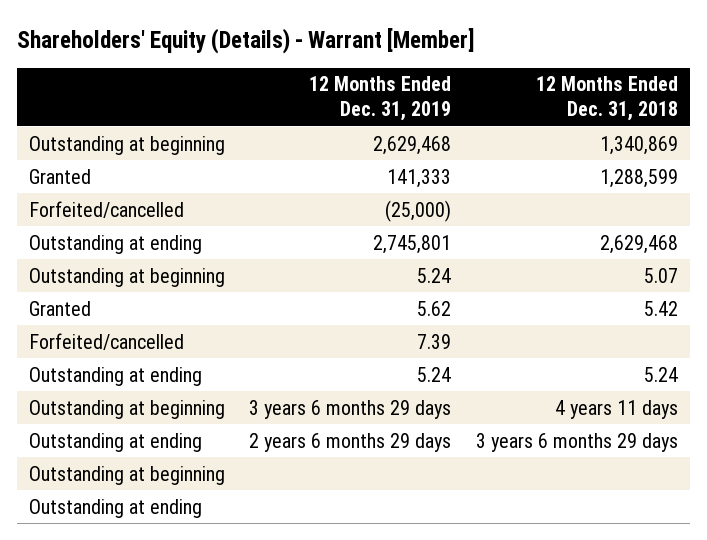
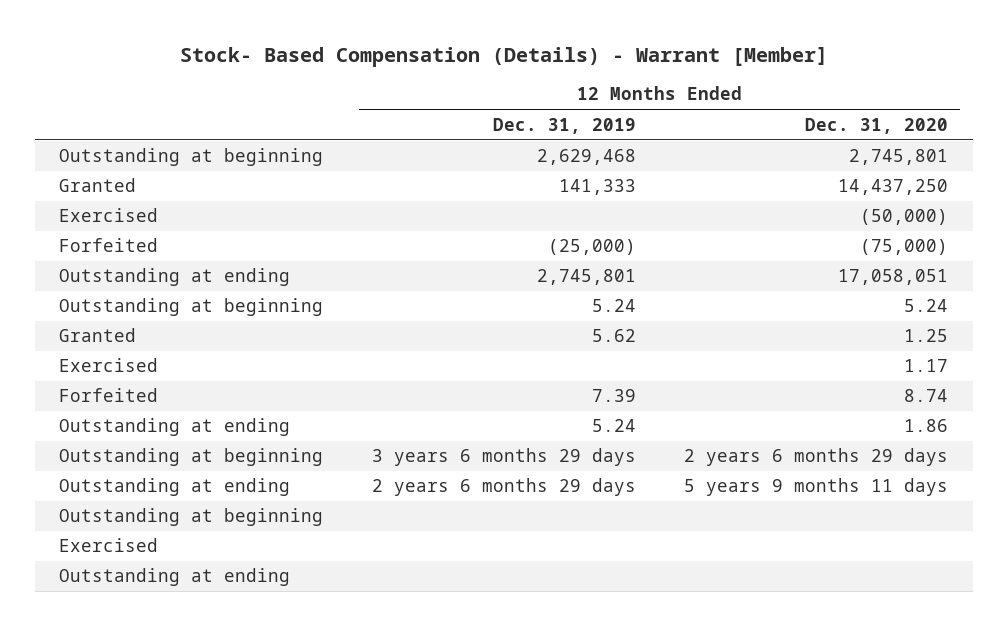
[16,27,475,54] Shareholders' Equity (Details) - Warrant [Member] -> [179,46,828,67] Stock- Based Compensation (Details) - Warrant [Member]
[535,76,678,122] 12 Months Ended Dec. 31, 2018 -> none
none -> [805,117,949,134] Dec. 31, 2020
none -> [59,208,159,223] Exercised
[28,200,184,218] Forfeited/cancelled -> [59,238,159,253] Forfeited
none -> [59,358,159,373] Exercised
[28,332,184,350] Forfeited/cancelled -> [59,388,159,403] Forfeited
none -> [59,538,159,553] Exercised

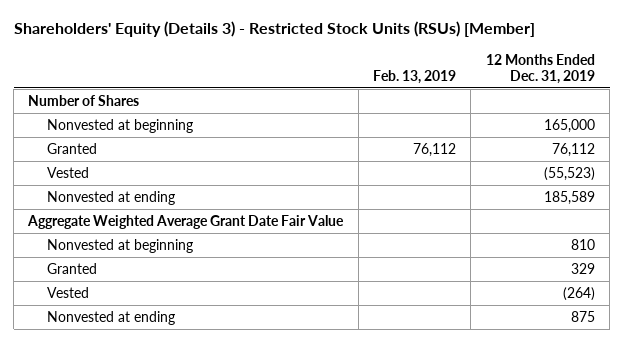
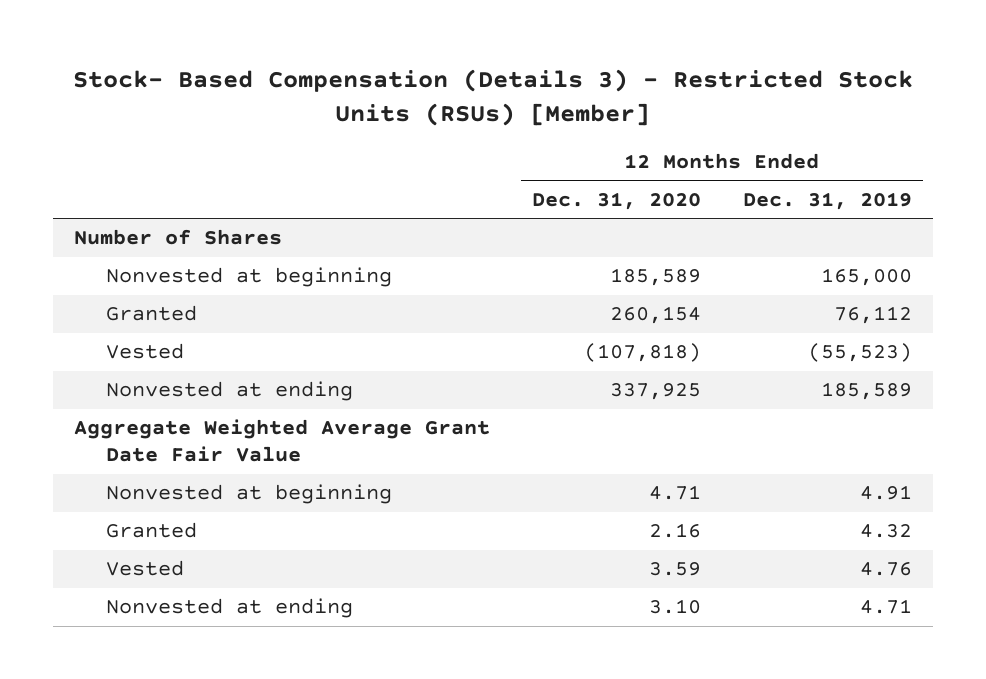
[13,21,535,38] Shareholders' Equity (Details 3) - Restricted Stock Units (RSUs) [Member] -> [73,68,914,127] Stock- Based Compensation (Details 3) - Restricted Stock Units (RSUs) [Member]
[373,69,457,84] Feb. 13, 2019 -> none
none -> [532,191,702,210] Dec. 31, 2020
[570,238,595,250] 810 -> [860,485,913,501] 4.91
[570,262,595,274] 329 -> [860,524,913,539] 4.32
[562,286,595,301] (264) -> [860,562,913,577] 4.76
[570,310,595,322] 875 -> [860,599,913,615] 4.71

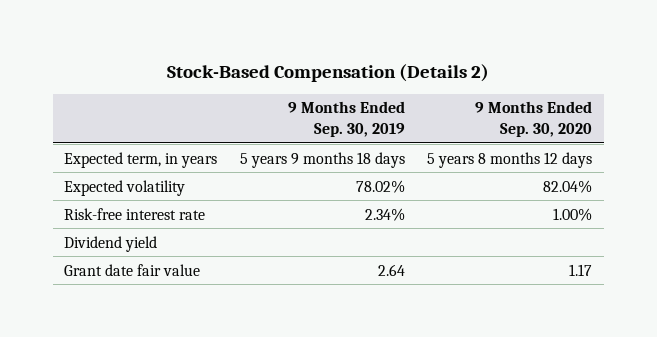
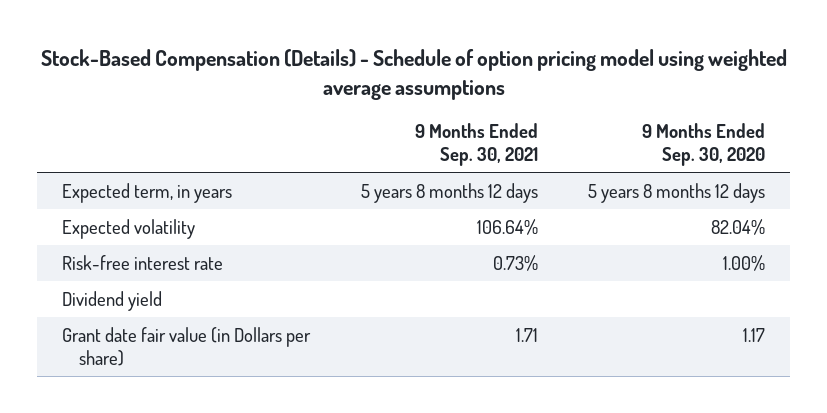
[167,63,490,82] Stock-Based Compensation (Details 2) -> [40,48,787,100] Stock-Based Compensation (Details) - Schedule of option pricing model using weighted average assumptions
[287,101,405,138] 9 Months Ended Sep. 30, 2019 -> none
none -> [414,123,538,166] 9 Months Ended Sep. 30, 2021
[64,263,201,276] Grant date fair value -> [62,326,312,366] Grant date fair value (in Dollars per share)

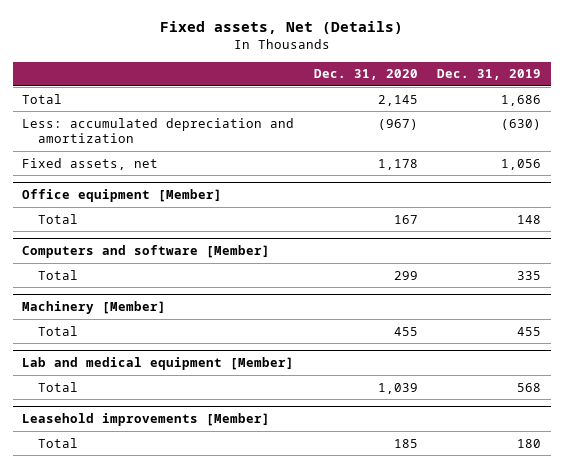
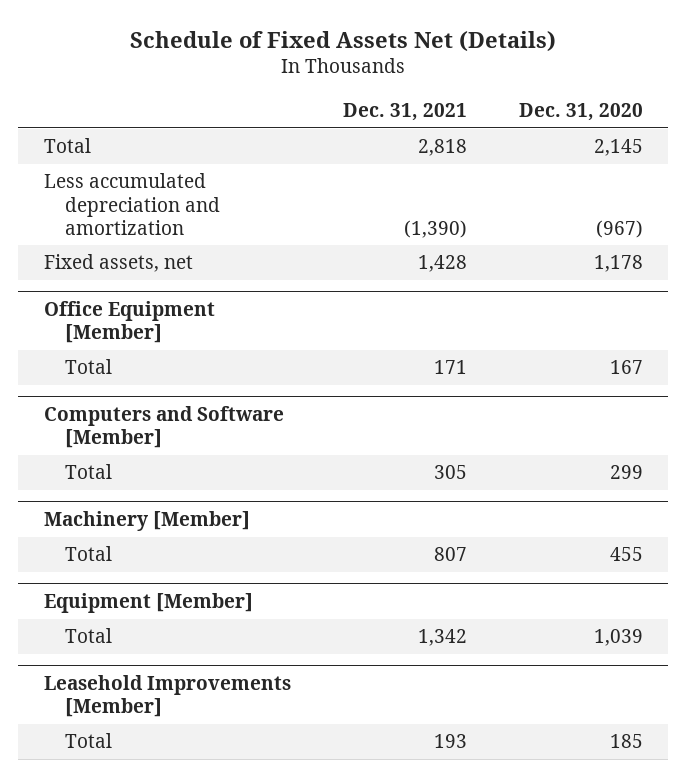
[159,21,403,35] Fixed assets, Net (Details) -> [130,30,557,52] Schedule of Fixed Assets Net (Details)
[437,69,542,81] Dec. 31, 2019 -> none
none -> [342,102,467,121] Dec. 31, 2021
[22,117,295,144] Less: accumulated depreciation and amortization -> [43,173,221,235] Less accumulated depreciation and amortization
[22,189,223,203] Office equipment [Member] -> [43,301,215,344] Office Equipment [Member]
[22,245,271,259] Computers and software [Member] -> [43,406,284,449] Computers and Software [Member]
[22,357,295,371] Lab and medical equipment [Member] -> [43,593,253,614] Equipment [Member]
[22,413,271,427] Leasehold improvements [Member] -> [43,675,291,718] Leasehold Improvements [Member]

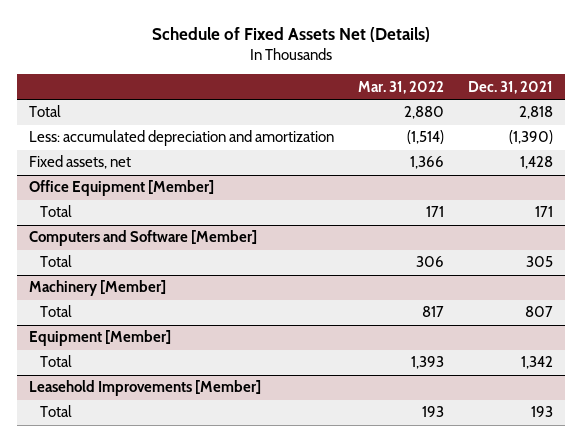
[518,102,643,121] Dec. 31, 2020 -> none
none -> [358,80,445,94] Mar. 31, 2022
[43,173,221,235] Less accumulated depreciation and amortization -> [28,130,334,147] Less: accumulated depreciation and amortization

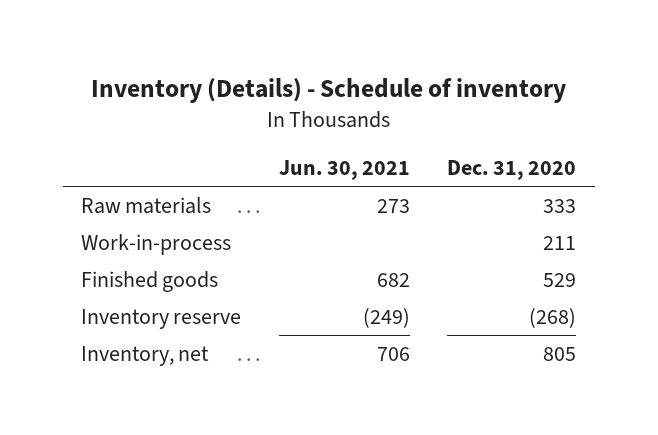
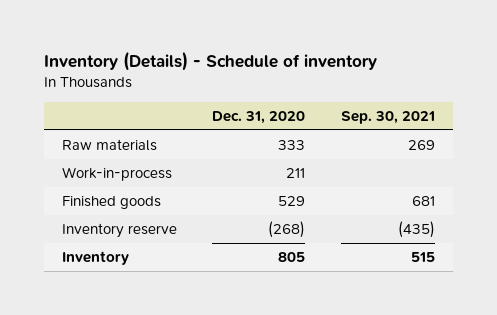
[278,159,410,180] Jun. 30, 2021 -> none
none -> [340,110,435,124] Sep. 30, 2021
[81,345,210,366] Inventory, net -> [61,251,129,266] Inventory

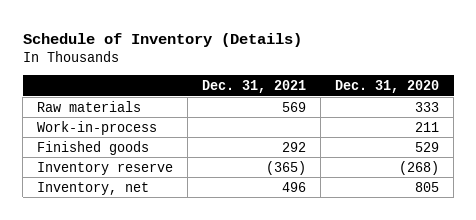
[43,50,377,71] Inventory (Details) - Schedule of inventory -> [22,32,302,47] Schedule of Inventory (Details)
[340,110,435,124] Sep. 30, 2021 -> none
none -> [202,79,307,93] Dec. 31, 2021
[61,251,129,266] Inventory -> [37,181,150,195] Inventory, net

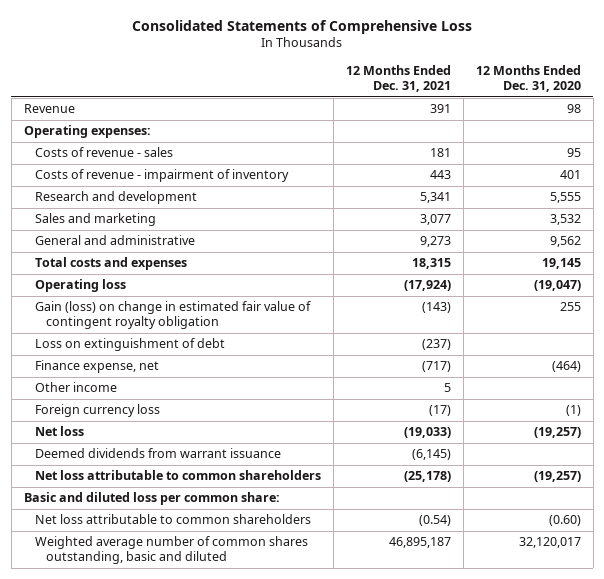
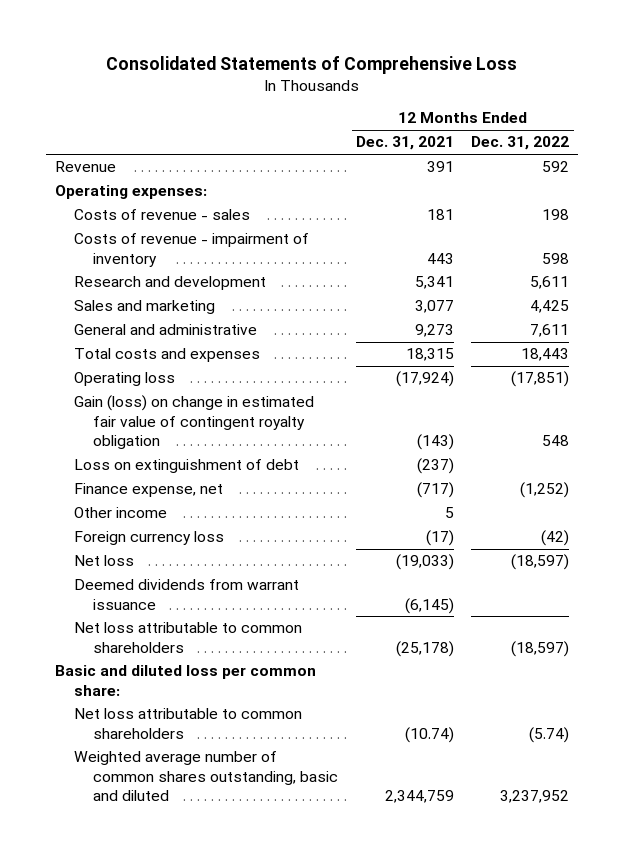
[475,65,581,92] 12 Months Ended Dec. 31, 2020 -> none
none -> [471,136,570,151] Dec. 31, 2022
[418,515,451,527] (0.54) -> [404,726,454,743] (10.74)
[388,537,451,549] 46,895,187 -> [384,790,454,804] 2,344,759

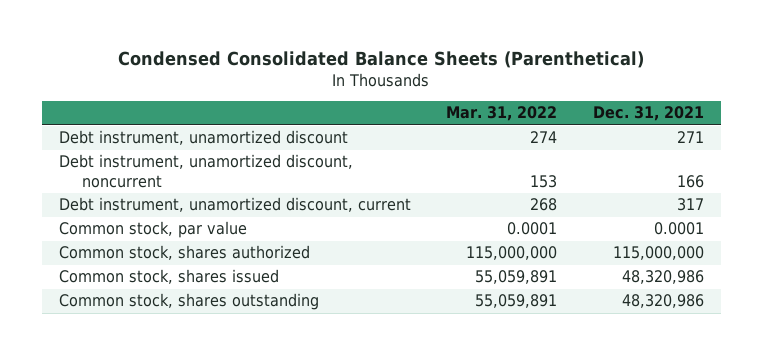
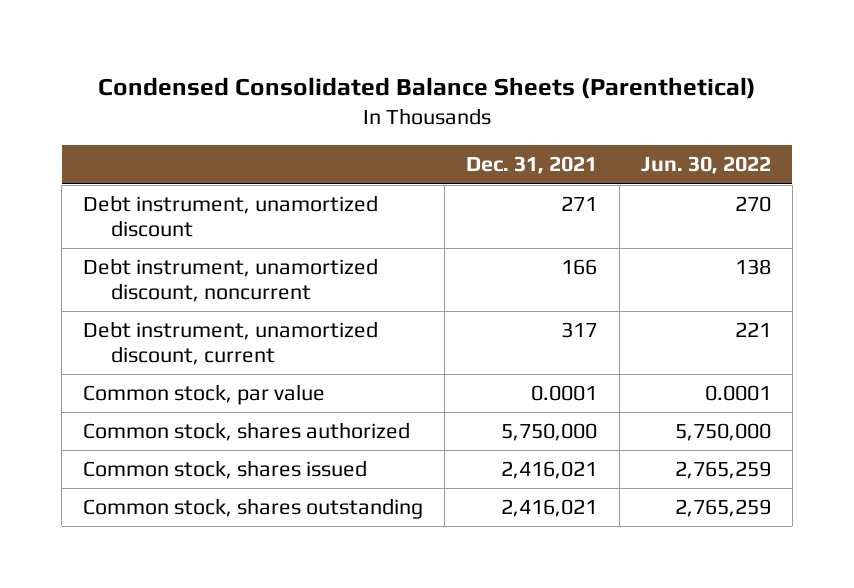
[446,106,558,122] Mar. 31, 2022 -> none
none -> [640,156,771,175] Jun. 30, 2022
[612,246,704,261] 115,000,000 -> [501,423,598,442] 5,750,000
[621,270,704,285] 48,320,986 -> [501,461,598,480] 2,416,021
[621,294,704,309] 48,320,986 -> [501,499,598,518] 2,416,021

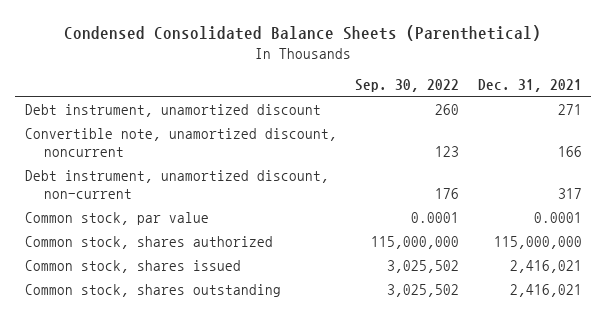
[640,156,771,175] Jun. 30, 2022 -> none
none -> [355,79,460,93] Sep. 30, 2022
[83,321,379,365] Debt instrument, unamortized discount, current -> none
none -> [24,127,337,157] Convertible note, unamortized discount, noncurrent
[83,258,379,302] Debt instrument, unamortized discount, noncurrent -> [24,169,329,199] Debt instrument, unamortized discount, non-current
[561,259,598,276] 166 -> [558,187,583,199] 317
[501,423,598,442] 5,750,000 -> [494,235,583,249] 115,000,000

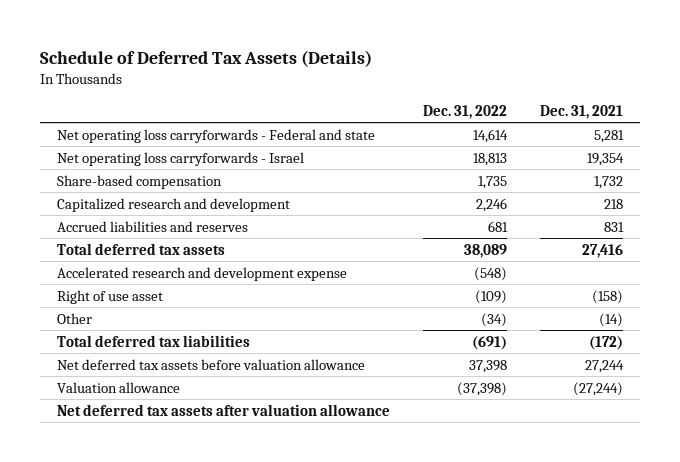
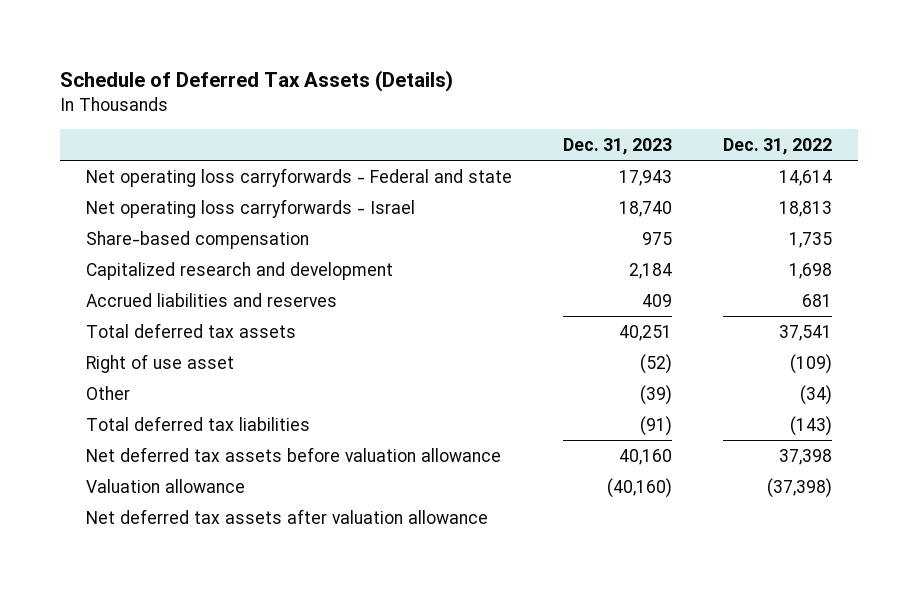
[540,104,624,119] Dec. 31, 2021 -> none
none -> [562,137,672,155] Dec. 31, 2023
[475,197,507,212] 2,246 -> [789,262,833,279] 1,698
[56,266,347,281] Accelerated research and development expense -> none
[463,243,507,258] 38,089 -> [779,324,833,341] 37,541
[471,335,507,350] (691) -> [790,415,833,436] (143)

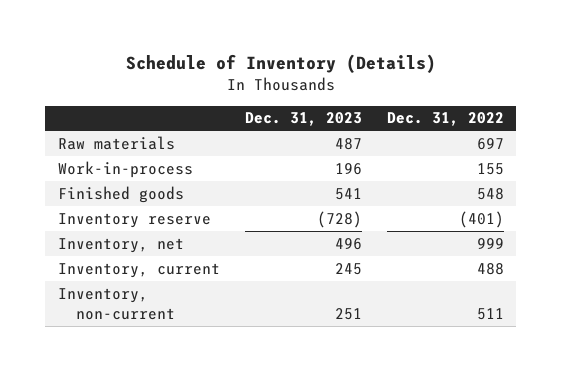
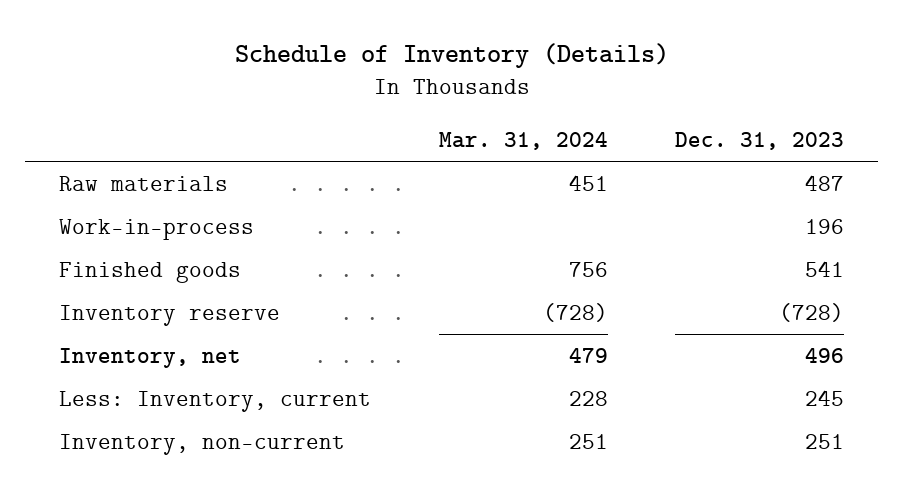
[386,112,504,127] Dec. 31, 2022 -> none
none -> [438,131,608,150] Mar. 31, 2024
[57,262,220,278] Inventory, current -> [59,390,372,412] Less: Inventory, current

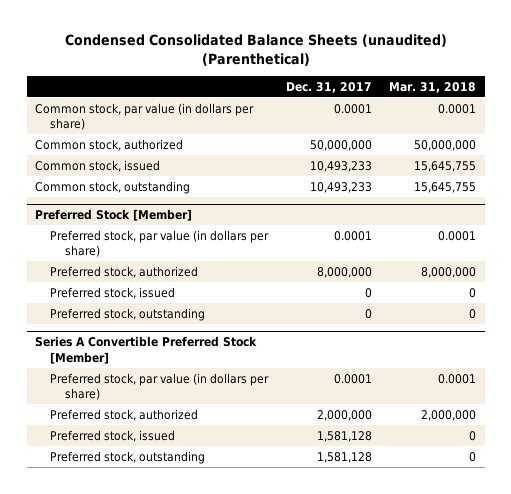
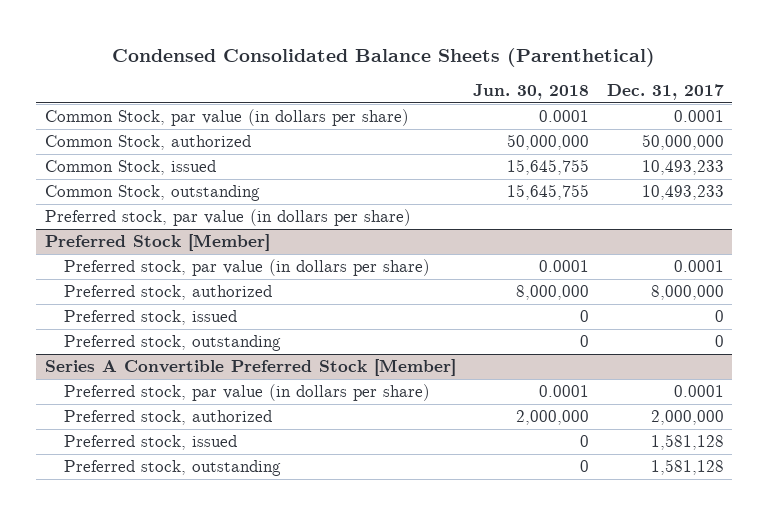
[64,34,447,67] Condensed Consolidated Balance Sheets (unaudited) (Parenthetical) -> [112,47,656,67] Condensed Consolidated Balance Sheets (Parenthetical)
[389,81,477,93] Mar. 31, 2018 -> none
none -> [473,83,590,100] Jun. 30, 2018
[35,102,255,131] Common stock, par value (in dollars per share) -> [44,108,409,126] Common Stock, par value (in dollars per share)
[35,138,184,151] Common stock, authorized -> [44,134,251,150] Common Stock, authorized
[35,159,161,172] Common stock, issued -> [44,159,216,175] Common Stock, issued
[35,180,191,194] Common stock, outstanding -> [44,184,260,201] Common Stock, outstanding
none -> [44,208,411,226] Preferred stock, par value (in dollars per share)

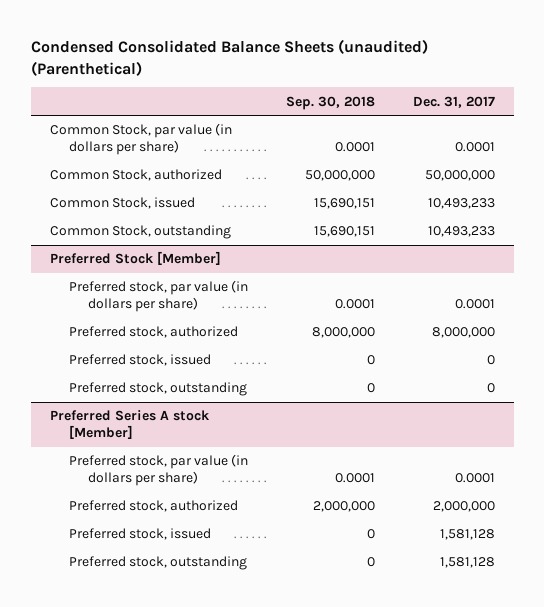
[112,47,656,67] Condensed Consolidated Balance Sheets (Parenthetical) -> [30,39,428,76] Condensed Consolidated Balance Sheets (unaudited) (Parenthetical)
[473,83,590,100] Jun. 30, 2018 -> none
none -> [285,95,375,110] Sep. 30, 2018
[44,208,411,226] Preferred stock, par value (in dollars per share) -> none
[44,358,456,376] Series A Convertible Preferred Stock [Member] -> [49,410,210,440] Preferred Series A stock [Member]

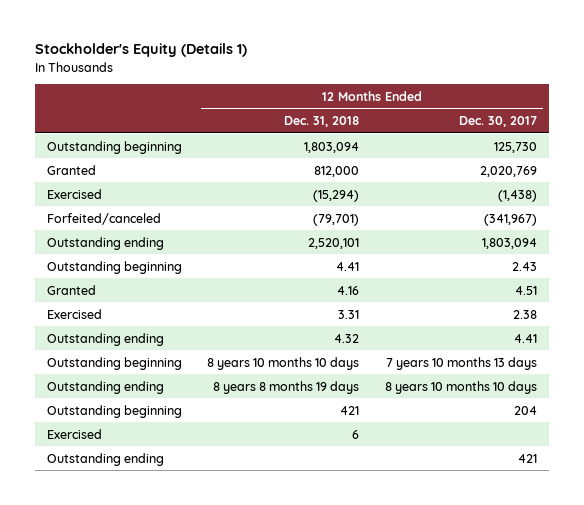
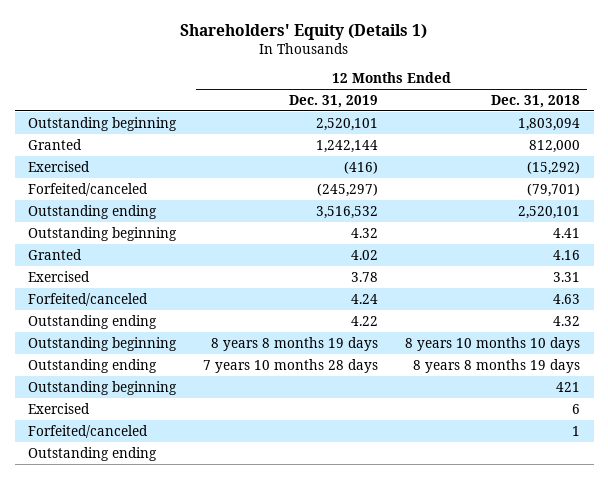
[34,43,247,58] Stockholder's Equity (Details 1) -> [180,23,428,40] Shareholders' Equity (Details 1)
[458,116,537,128] Dec. 30, 2017 -> none
none -> [289,95,379,109] Dec. 31, 2019
[313,189,360,202] (15,294) -> [527,160,581,175] (15,292)
none -> [28,292,149,306] Forfeited/canceled
none -> [28,424,149,438] Forfeited/canceled

